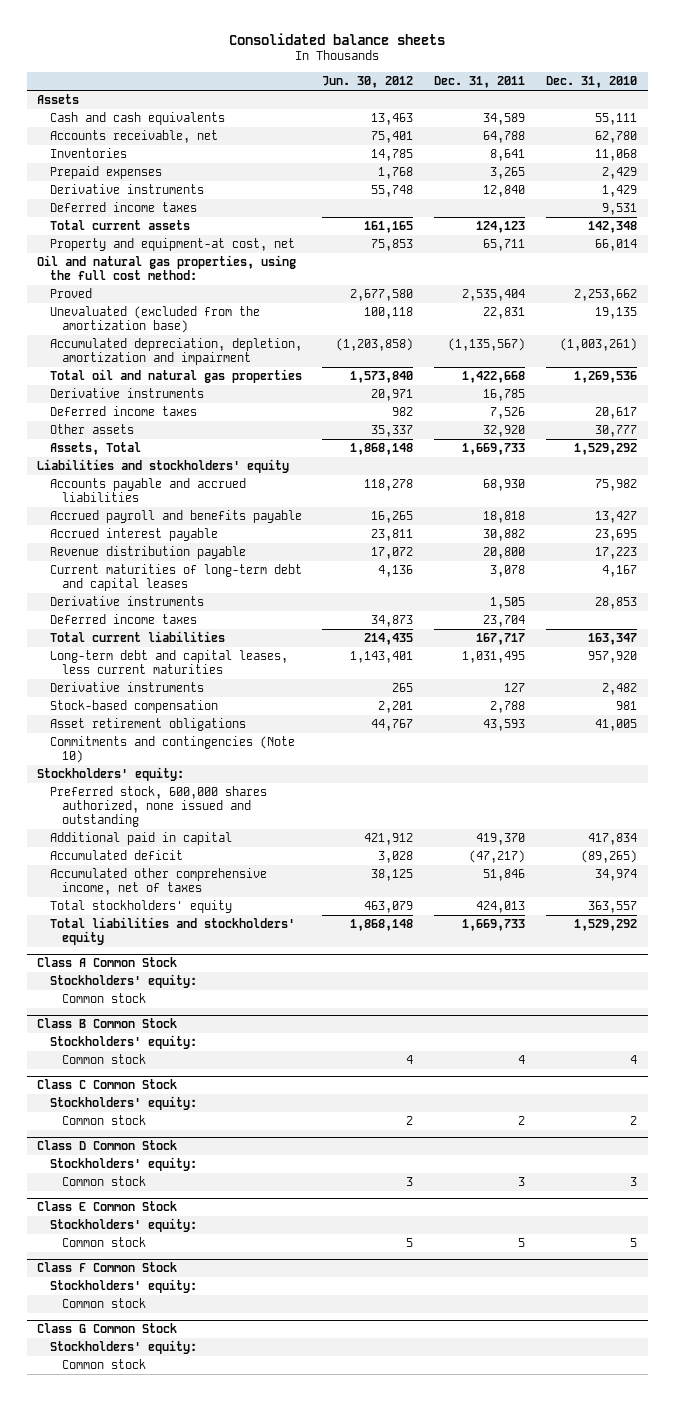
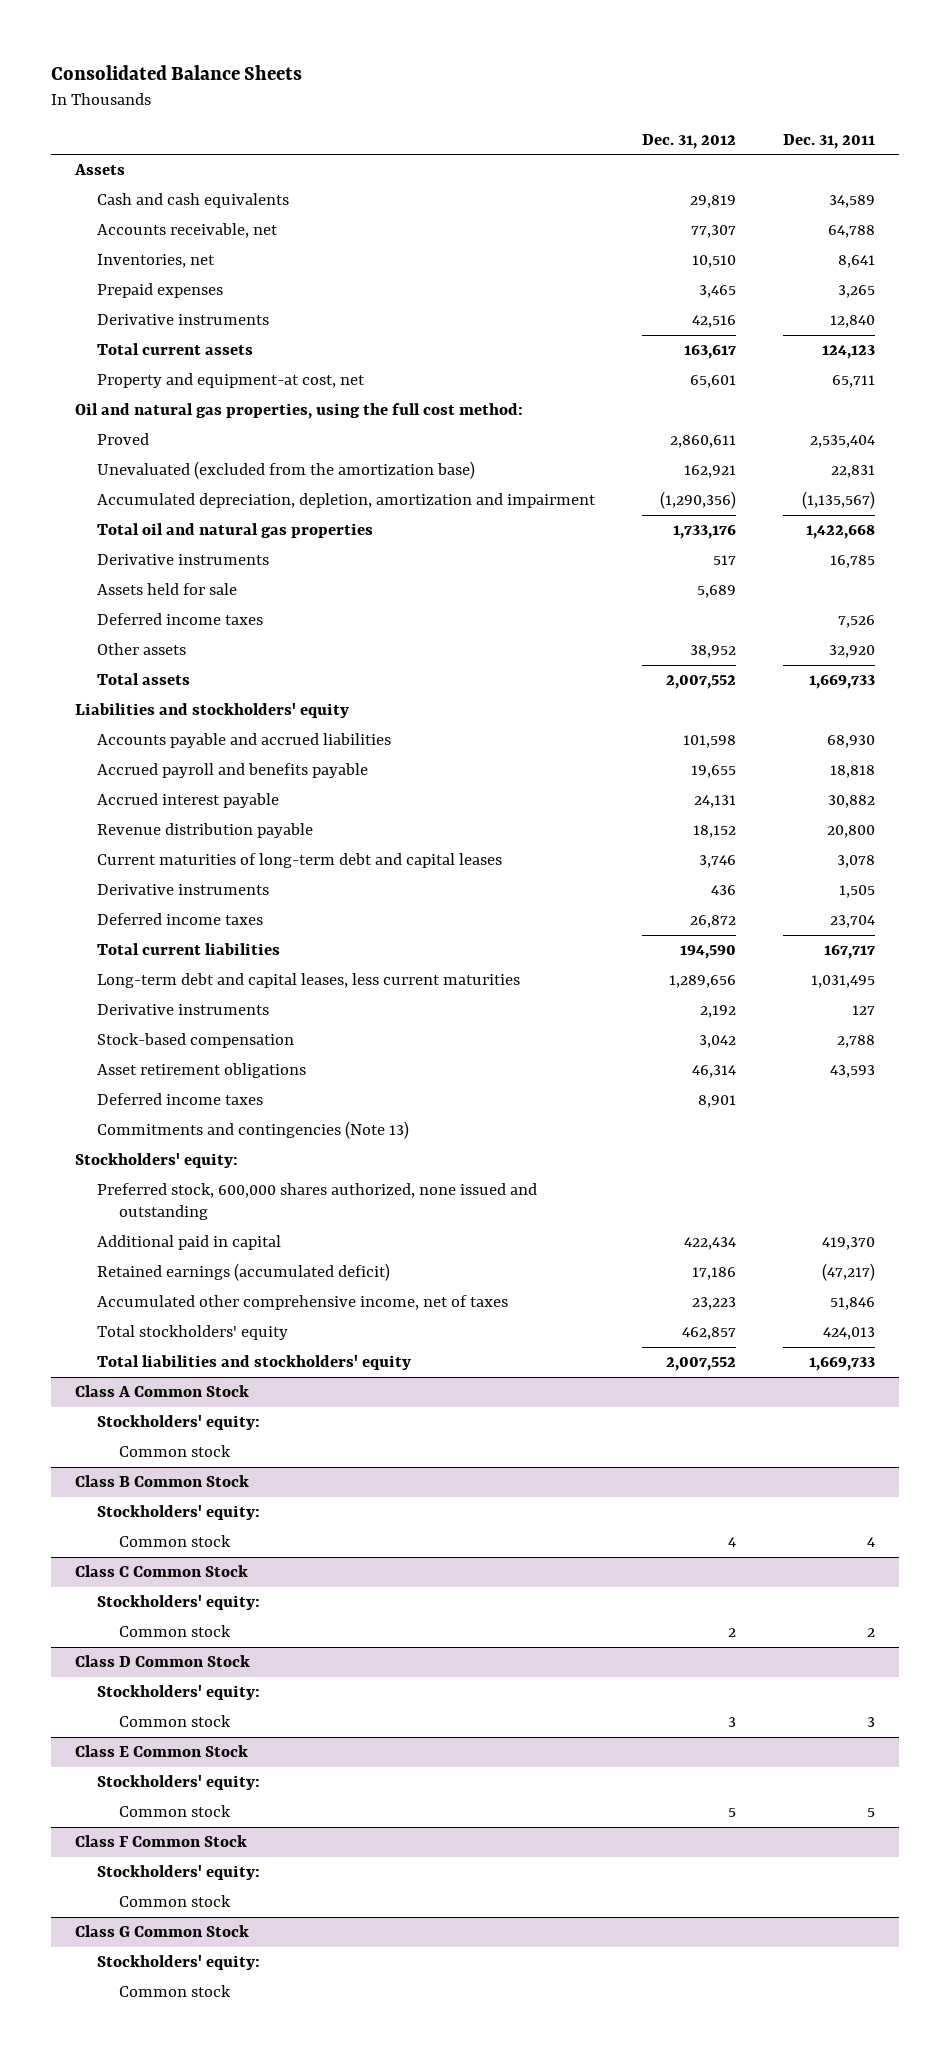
[229,32,446,45] Consolidated balance sheets -> [51,65,303,81] Consolidated Balance Sheets
[322,76,414,89] Jun. 30, 2012 -> none
[546,76,638,89] Dec. 31, 2010 -> none
none -> [642,133,737,149] Dec. 31, 2012
[49,148,127,159] Inventories -> [96,254,215,269] Inventories, net
none -> [96,583,237,596] Assets held for sale
[49,442,141,456] Assets, Total -> [96,673,190,686] Total assets
[49,202,197,213] Deferred income taxes -> [96,1093,263,1106] Deferred income taxes
[49,736,295,764] Commitments and contingencies (Note 10) -> [96,1121,409,1140] Commitments and contingencies (Note 13)
[49,850,183,861] Accumulated deficit -> [96,1263,390,1282] Retained earnings (accumulated deficit)

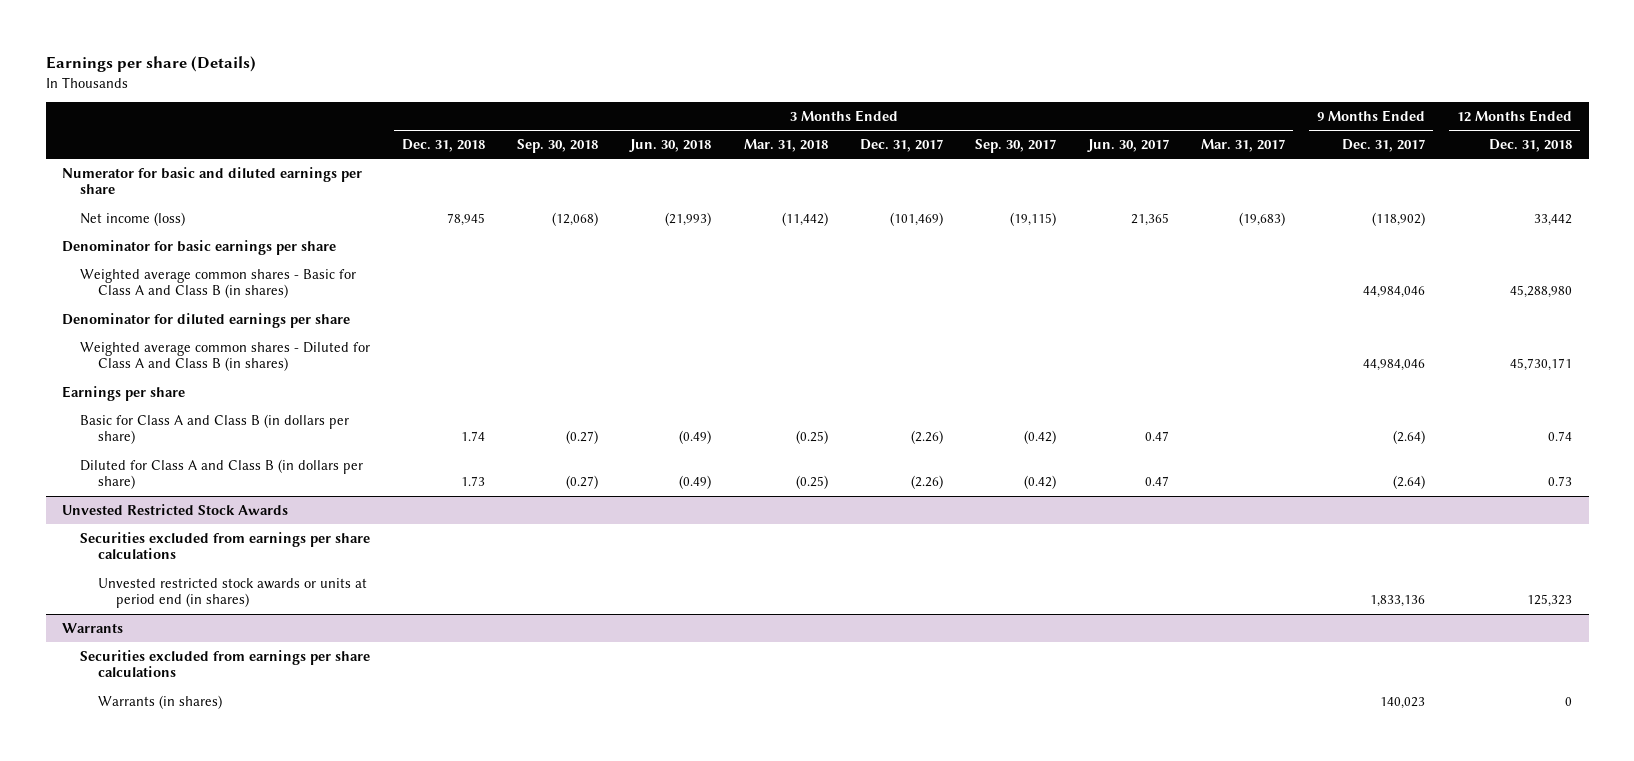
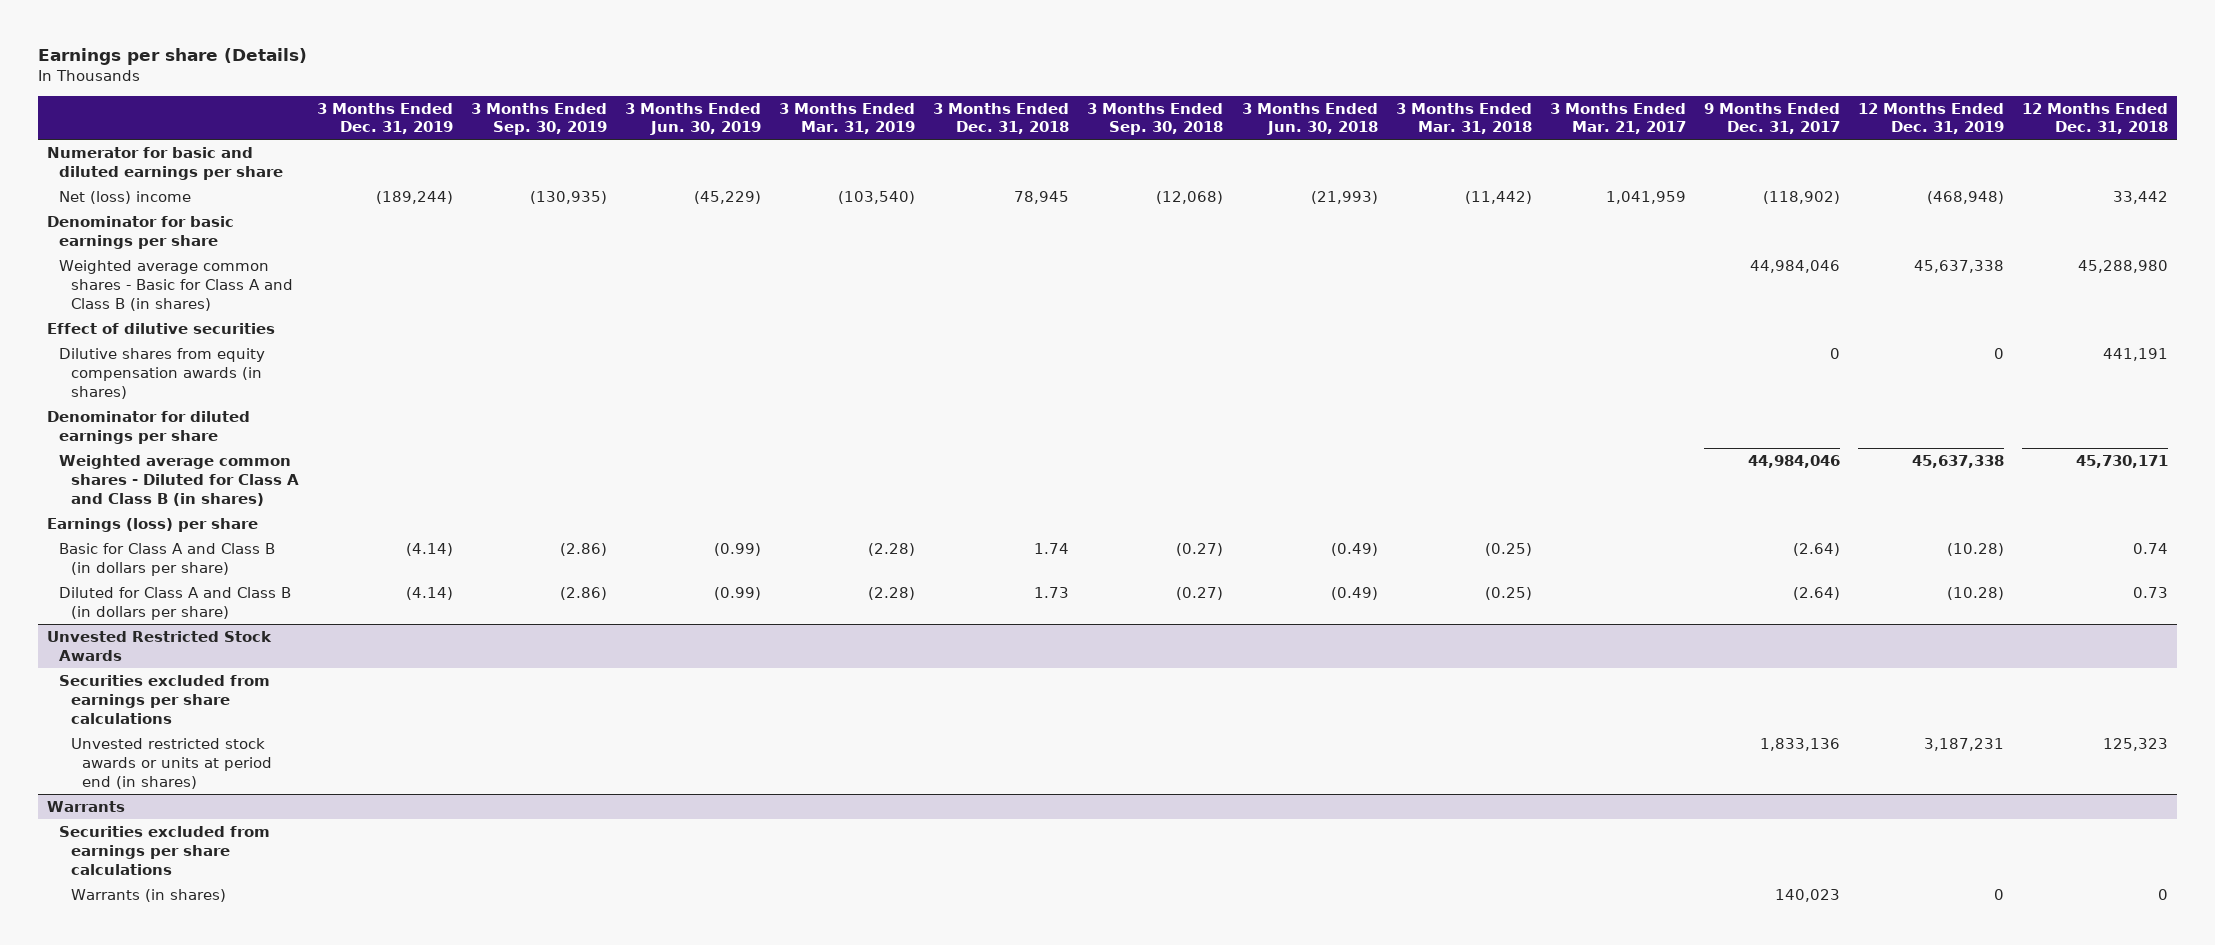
[859,138,943,152] Dec. 31, 2017 -> none
[974,138,1056,153] Sep. 30, 2017 -> none
[1086,138,1169,152] Jun. 30, 2017 -> none
[1201,138,1286,152] Mar. 31, 2017 -> none
none -> [316,102,453,135] 3 Months Ended Dec. 31, 2019
none -> [470,102,607,136] 3 Months Ended Sep. 30, 2019
none -> [624,102,761,136] 3 Months Ended Jun. 30, 2019
none -> [779,102,916,135] 3 Months Ended Mar. 31, 2019
none -> [1549,102,1686,135] 3 Months Ended Mar. 21, 2017
none -> [1858,102,2005,135] 12 Months Ended Dec. 31, 2019
[79,211,185,226] Net income (loss) -> [58,190,191,204] Net (loss) income
none -> [46,322,275,334] Effect of dilutive securities
none -> [58,347,265,399] Dilutive shares from equity compensation awards (in shares)
[61,385,185,401] Earnings per share -> [46,517,258,532] Earnings (loss) per share

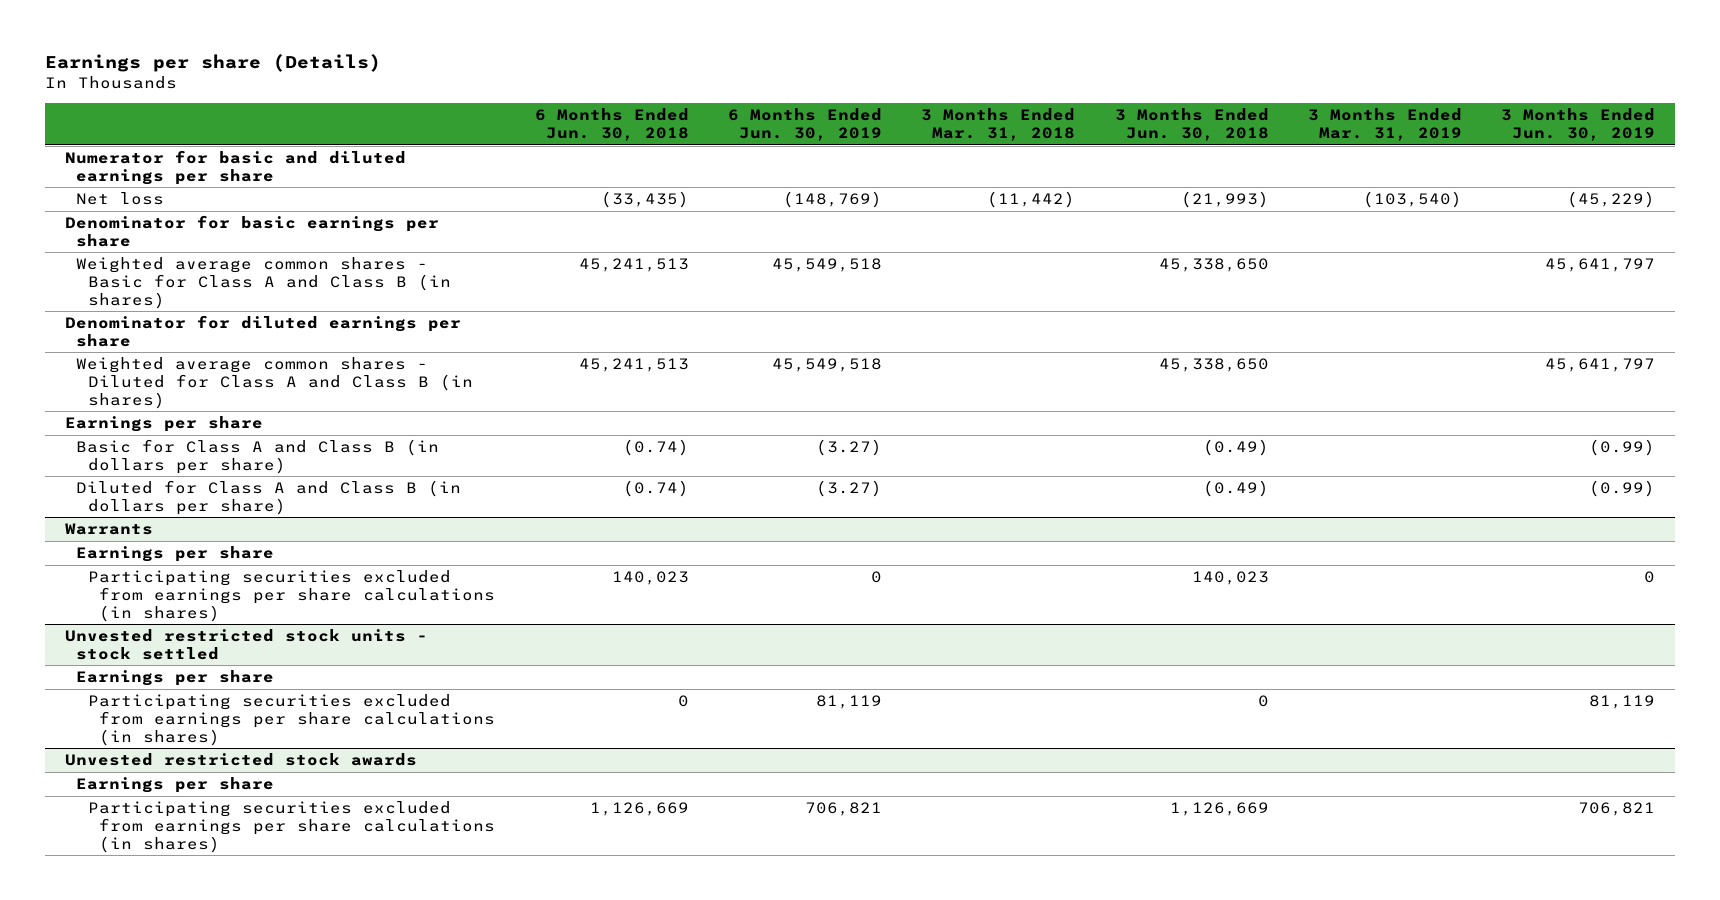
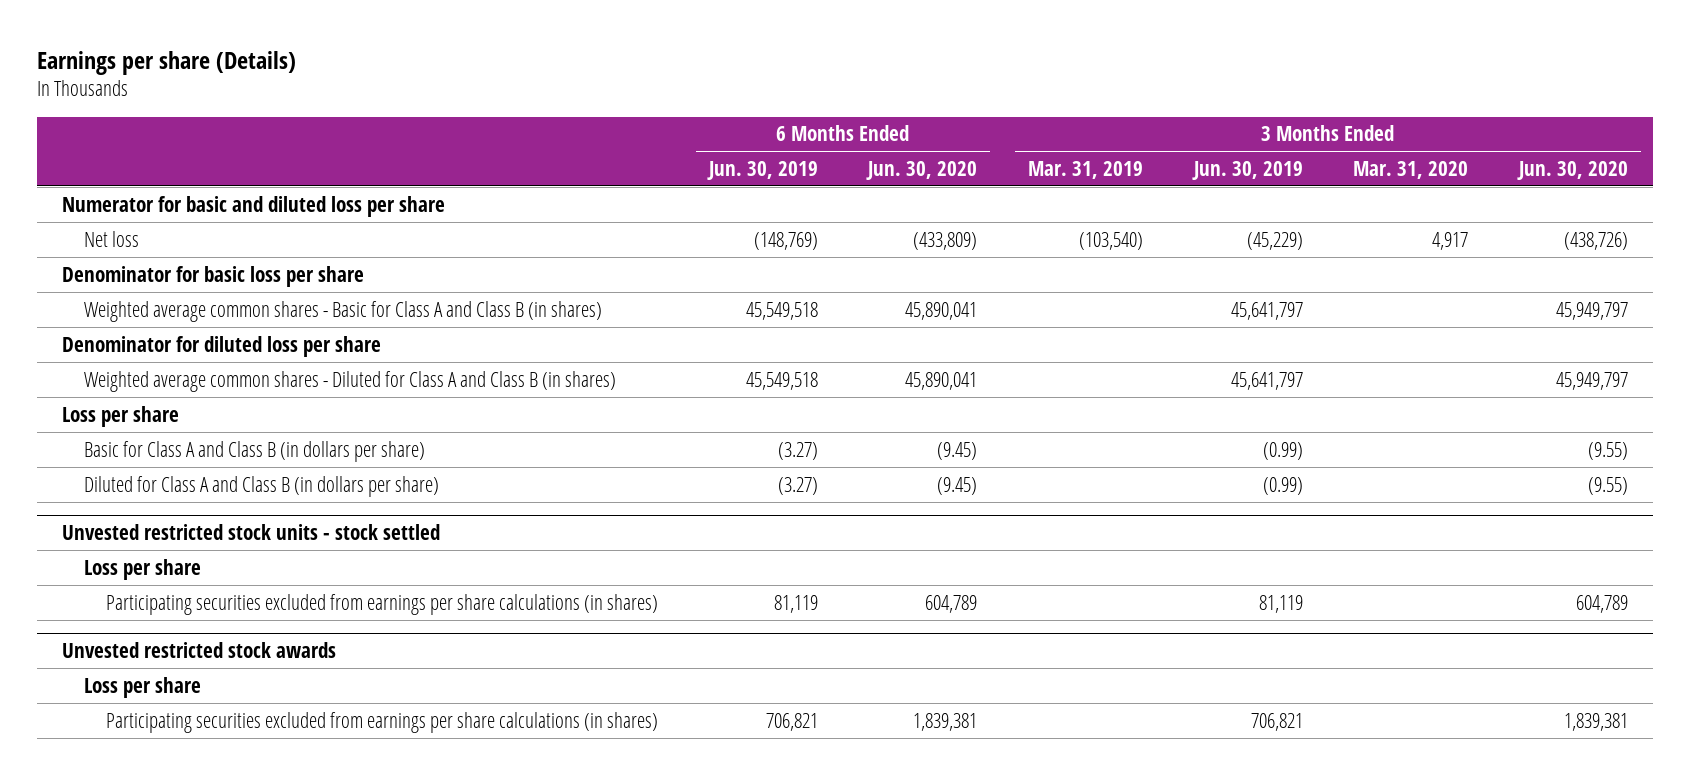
[534,108,689,141] 6 Months Ended Jun. 30, 2018 -> none
[921,108,1076,141] 3 Months Ended Mar. 31, 2018 -> none
[1114,108,1269,141] 3 Months Ended Jun. 30, 2018 -> none
none -> [866,160,978,180] Jun. 30, 2020
none -> [1353,160,1469,179] Mar. 31, 2020
none -> [1516,160,1628,180] Jun. 30, 2020
[64,149,406,185] Numerator for basic and diluted earnings per share -> [62,195,446,217] Numerator for basic and diluted loss per share
[64,214,439,247] Denominator for basic earnings per share -> [62,265,365,287] Denominator for basic loss per share
[64,314,461,347] Denominator for diluted earnings per share -> [62,335,382,357] Denominator for diluted loss per share
[64,415,263,432] Earnings per share -> [62,405,180,427] Loss per share
[64,522,153,535] Warrants -> none
[76,545,275,562] Earnings per share -> none
[87,569,496,622] Participating securities excluded from earnings per share calculations (in shares) -> none
[76,669,275,686] Earnings per share -> [84,558,202,580] Loss per share
[76,776,275,793] Earnings per share -> [84,676,202,698] Loss per share

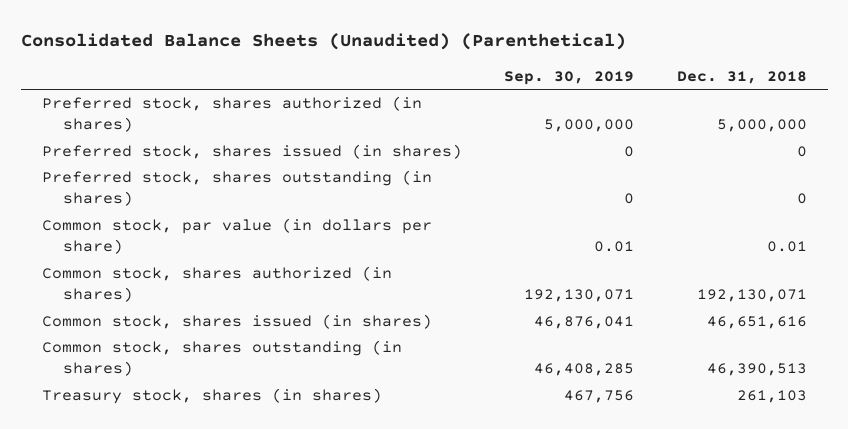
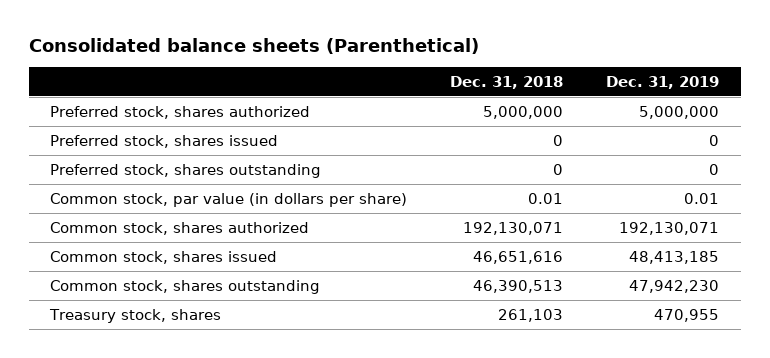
[20,33,626,51] Consolidated Balance Sheets (Unaudited) (Parenthetical) -> [28,38,479,55] Consolidated balance sheets (Parenthetical)
[504,70,635,85] Sep. 30, 2019 -> none
none -> [606,76,720,90] Dec. 31, 2019
[41,96,422,133] Preferred stock, shares authorized (in shares) -> [50,105,311,119] Preferred stock, shares authorized
[41,144,462,160] Preferred stock, shares issued (in shares) -> [50,134,279,148] Preferred stock, shares issued
[41,170,432,207] Preferred stock, shares outstanding (in shares) -> [50,163,322,178] Preferred stock, shares outstanding
[41,266,392,303] Common stock, shares authorized (in shares) -> [50,221,310,235] Common stock, shares authorized
[41,314,432,330] Common stock, shares issued (in shares) -> [50,250,278,264] Common stock, shares issued
[41,340,402,377] Common stock, shares outstanding (in shares) -> [50,279,321,294] Common stock, shares outstanding
[41,388,382,405] Treasury stock, shares (in shares) -> [49,308,222,323] Treasury stock, shares

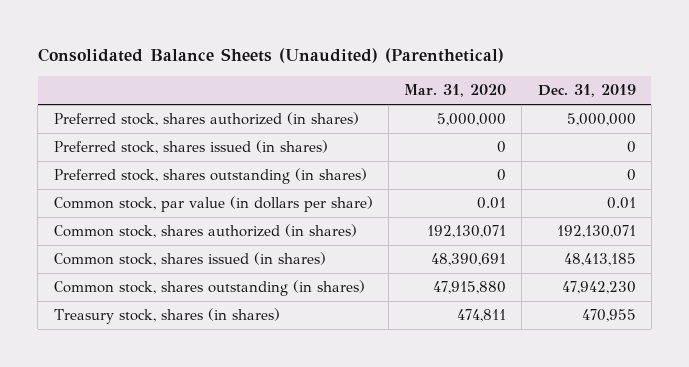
[28,38,479,55] Consolidated balance sheets (Parenthetical) -> [37,48,504,64] Consolidated Balance Sheets (Unaudited) (Parenthetical)
[450,76,564,90] Dec. 31, 2018 -> none
none -> [404,84,507,98] Mar. 31, 2020
[50,105,311,119] Preferred stock, shares authorized -> [53,112,359,127] Preferred stock, shares authorized (in shares)
[50,134,279,148] Preferred stock, shares issued -> [53,140,328,155] Preferred stock, shares issued (in shares)
[50,163,322,178] Preferred stock, shares outstanding -> [53,168,367,185] Preferred stock, shares outstanding (in shares)
[50,221,310,235] Common stock, shares authorized -> [53,224,357,239] Common stock, shares authorized (in shares)
[50,250,278,264] Common stock, shares issued -> [53,252,326,267] Common stock, shares issued (in shares)
[50,279,321,294] Common stock, shares outstanding -> [53,280,365,297] Common stock, shares outstanding (in shares)
[49,308,222,323] Treasury stock, shares -> [53,308,280,325] Treasury stock, shares (in shares)

